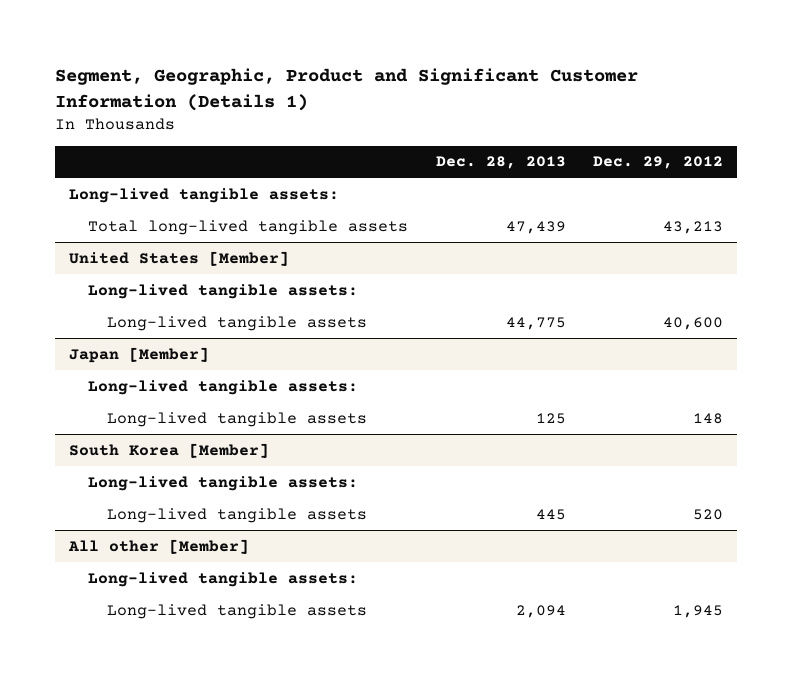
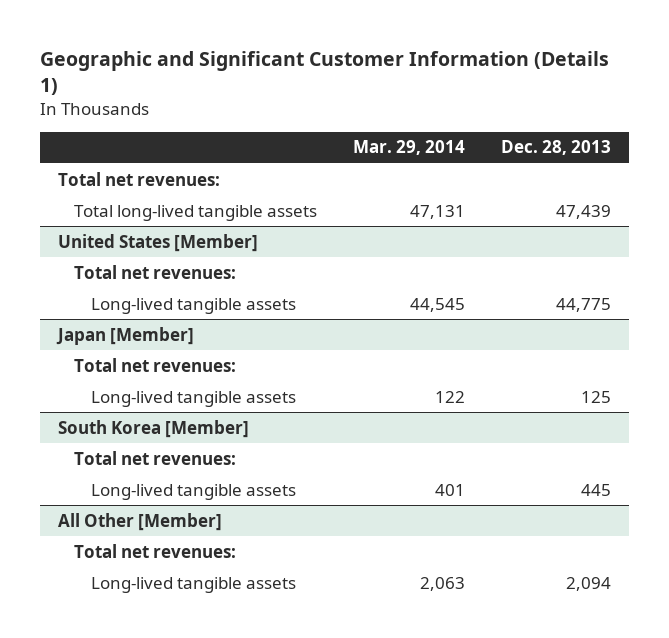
[55,67,639,111] Segment, Geographic, Product and Significant Customer Information (Details 1) -> [40,51,610,96] Geographic and Significant Customer Information (Details 1)
[593,156,724,170] Dec. 29, 2012 -> none
none -> [353,140,466,156] Mar. 29, 2014
[69,187,340,203] Long-lived tangible assets: -> [58,171,221,186] Total net revenues:
[88,283,359,299] Long-lived tangible assets: -> [74,264,237,279] Total net revenues:
[88,379,359,395] Long-lived tangible assets: -> [74,357,237,372] Total net revenues:
[88,475,359,491] Long-lived tangible assets: -> [74,450,237,465] Total net revenues:
[68,538,250,554] All other [Member] -> [58,512,223,531] All Other [Member]
[88,571,359,587] Long-lived tangible assets: -> [74,543,237,558] Total net revenues:

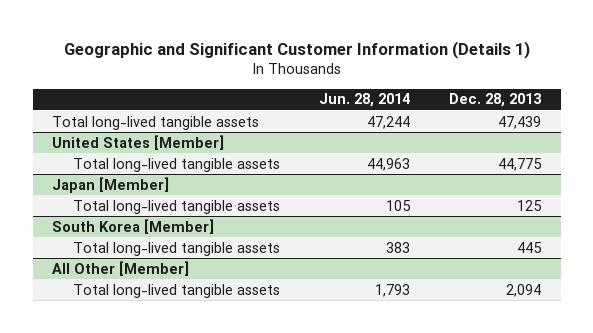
[353,140,466,156] Mar. 29, 2014 -> none
none -> [319,93,411,108] Jun. 28, 2014
[58,171,221,186] Total net revenues: -> none
[74,264,237,279] Total net revenues: -> none
[90,297,296,314] Long-lived tangible assets -> [73,157,281,172] Total long-lived tangible assets
[74,357,237,372] Total net revenues: -> none
[90,390,296,407] Long-lived tangible assets -> [73,199,281,214] Total long-lived tangible assets
[74,450,237,465] Total net revenues: -> none
[90,483,296,500] Long-lived tangible assets -> [73,241,281,256] Total long-lived tangible assets
[74,543,237,558] Total net revenues: -> none
[90,576,296,593] Long-lived tangible assets -> [73,283,281,298] Total long-lived tangible assets

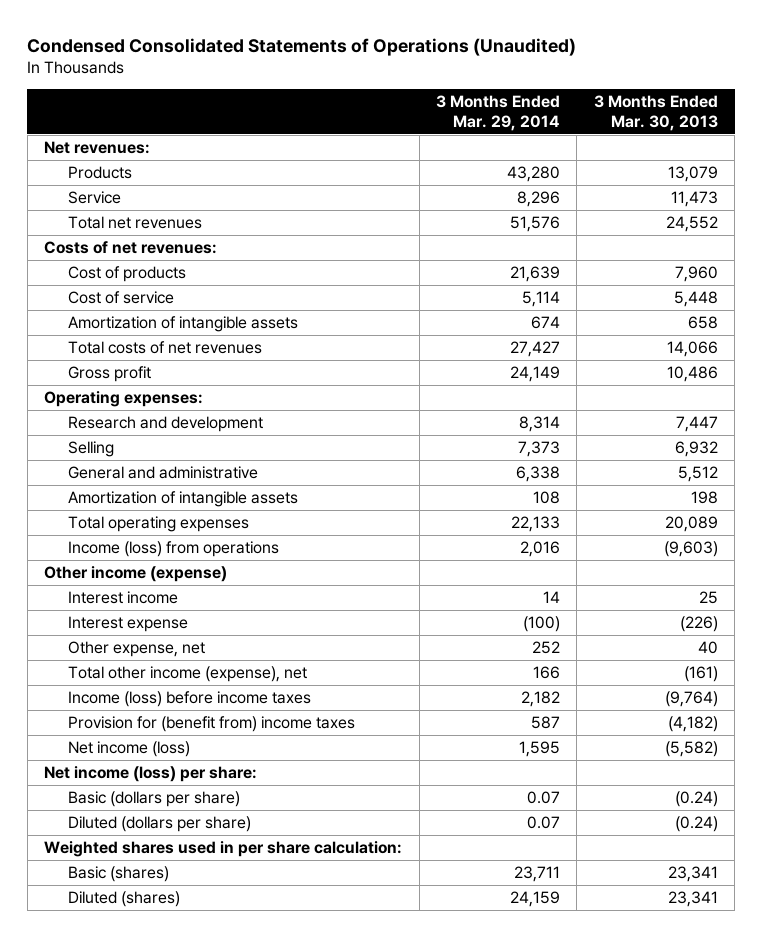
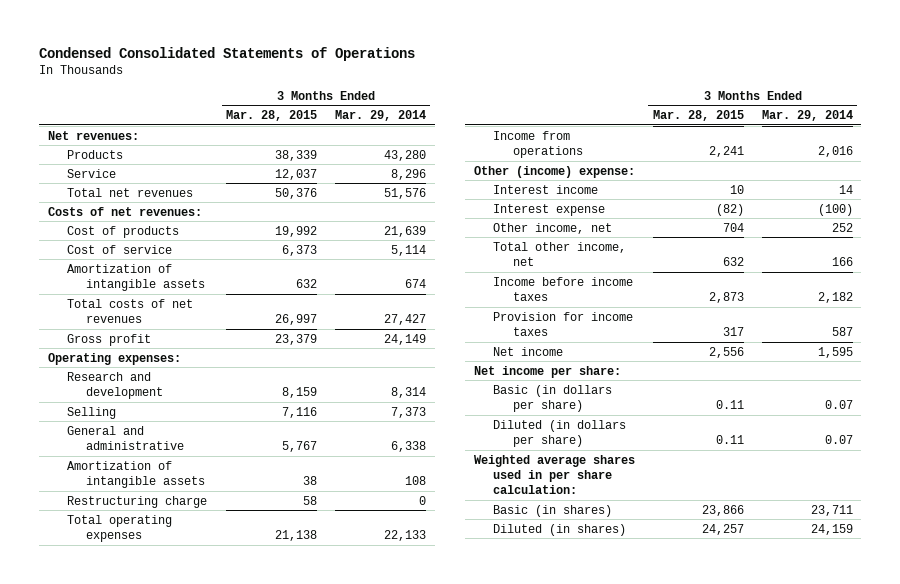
[27,37,577,56] Condensed Consolidated Statements of Operations (Unaudited) -> [38,46,415,61] Condensed Consolidated Statements of Operations
[593,95,718,131] 3 Months Ended Mar. 30, 2013 -> none
none -> [226,110,318,122] Mar. 28, 2015
none -> [66,495,207,508] Restructuring charge
[67,541,279,558] Income (loss) from operations -> [493,130,583,158] Income from operations
[44,566,228,583] Other income (expense) -> [474,165,636,178] Other (income) expense:
[67,641,205,658] Other expense, net -> [493,222,613,234] Other income, net
[67,666,307,683] Total other income (expense), net -> [493,241,627,266] Total other income, net
[67,691,311,708] Income (loss) before income taxes -> [493,276,634,301] Income before income taxes
[67,716,355,733] Provision for (benefit from) income taxes -> [493,311,634,336] Provision for income taxes
[67,741,190,758] Net income (loss) -> [493,346,564,356] Net income
[44,766,258,783] Net income (loss) per share: -> [474,365,622,378] Net income per share:
[67,791,240,808] Basic (dollars per share) -> [493,384,613,412] Basic (in dollars per share)
[67,816,251,833] Diluted (dollars per share) -> [493,419,627,447] Diluted (in dollars per share)
[44,841,403,858] Weighted shares used in per share calculation: -> [474,454,636,495] Weighted average shares used in per share calculation:
[67,866,169,883] Basic (shares) -> [493,504,613,517] Basic (in shares)
[67,891,180,908] Diluted (shares) -> [493,523,627,536] Diluted (in shares)

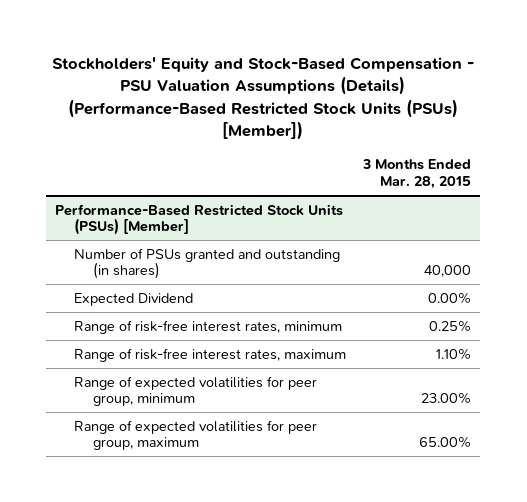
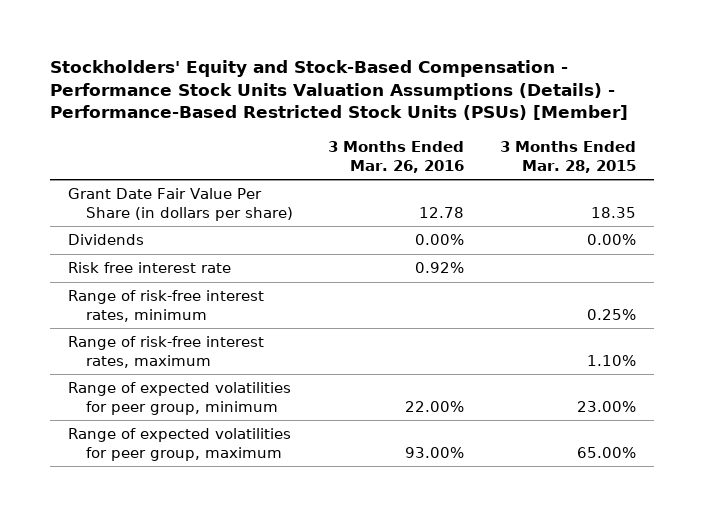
[52,56,475,141] Stockholders' Equity and Stock-Based Compensation - PSU Valuation Assumptions (Details) (Performance-Based Restricted Stock Units (PSUs) [Member]) -> [50,59,629,121] Stockholders' Equity and Stock-Based Compensation - Performance Stock Units Valuation Assumptions (Details) - Performance-Based Restricted Stock Units (PSUs) [Member]
none -> [328,141,465,173] 3 Months Ended Mar. 26, 2016
[55,203,344,236] Performance-Based Restricted Stock Units (PSUs) [Member] -> none
[74,247,341,280] Number of PSUs granted and outstanding (in shares) -> none
none -> [67,188,293,221] Grant Date Fair Value Per Share (in dollars per share)
[74,292,194,306] Expected Dividend -> [67,234,144,246] Dividends
none -> [67,262,231,274] Risk free interest rate

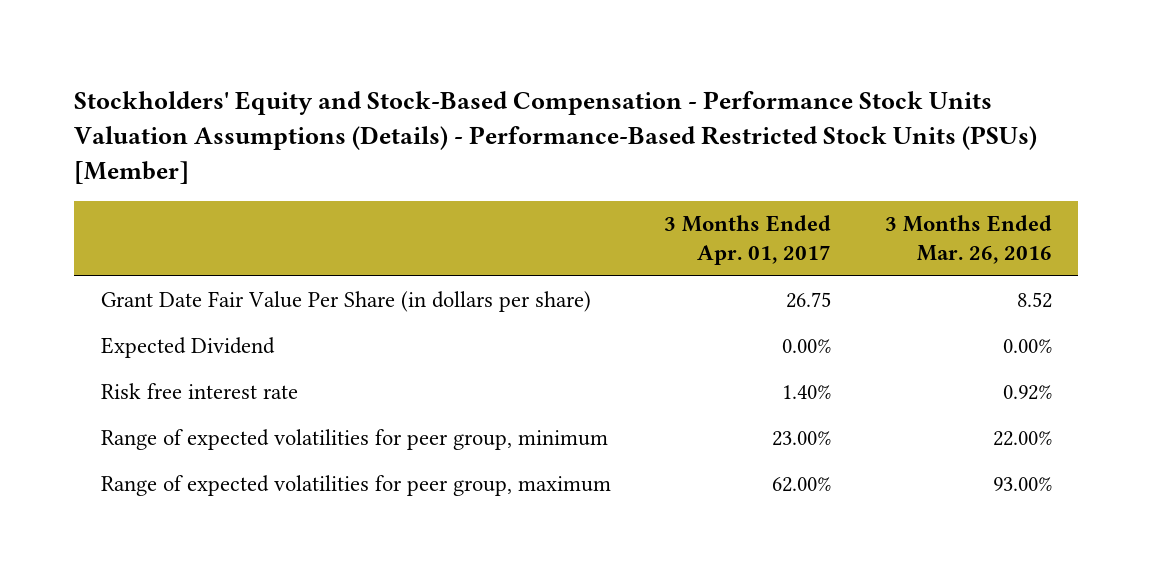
[499,141,636,173] 3 Months Ended Mar. 28, 2015 -> none
none -> [664,215,832,266] 3 Months Ended Apr. 01, 2017
[419,206,465,218] 12.78 -> [1016,292,1052,309] 8.52
[67,234,144,246] Dividends -> [101,337,276,359] Expected Dividend
[67,290,264,322] Range of risk-free interest rates, minimum -> none
[67,336,264,368] Range of risk-free interest rates, maximum -> none

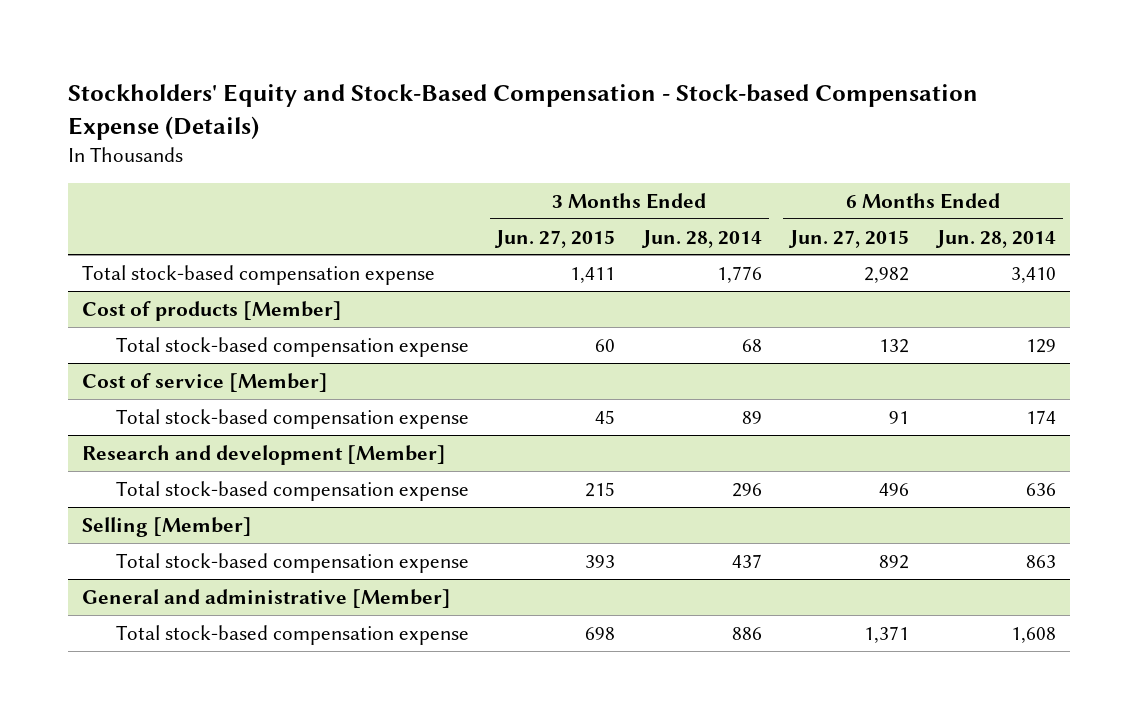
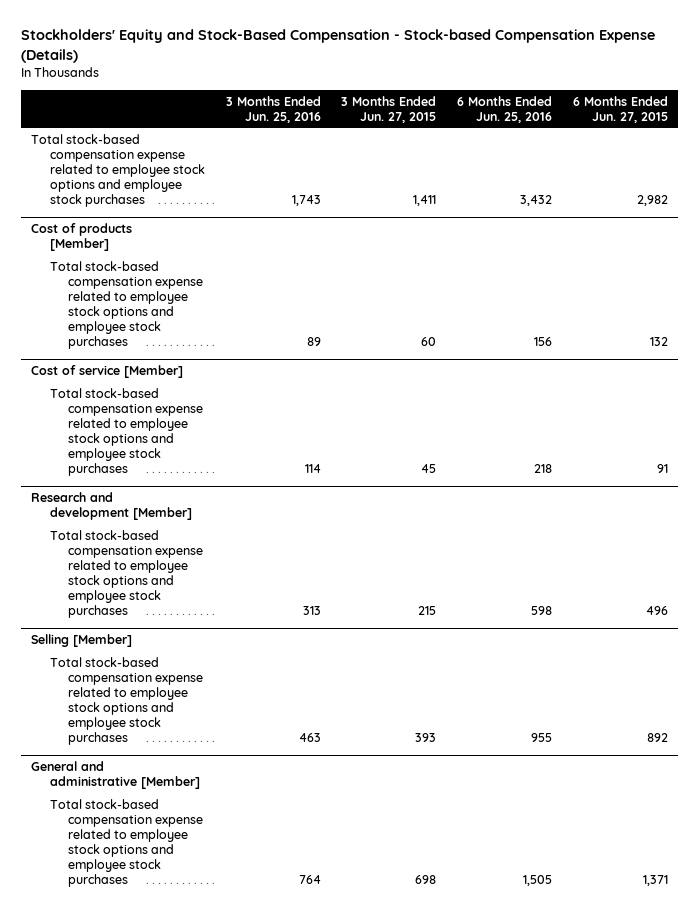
[641,229,763,248] Jun. 28, 2014 -> none
[934,229,1056,248] Jun. 28, 2014 -> none
none -> [225,95,321,123] 3 Months Ended Jun. 25, 2016
none -> [457,95,553,123] 6 Months Ended Jun. 25, 2016
[82,264,436,285] Total stock-based compensation expense -> [31,133,205,207] Total stock-based compensation expense related to employee stock options and employee stock purchases
[115,336,469,357] Total stock-based compensation expense -> [49,260,204,349] Total stock-based compensation expense related to employee stock options and employee stock purchases
[115,408,469,429] Total stock-based compensation expense -> [49,387,204,476] Total stock-based compensation expense related to employee stock options and employee stock purchases
[115,480,469,501] Total stock-based compensation expense -> [49,529,204,618] Total stock-based compensation expense related to employee stock options and employee stock purchases
[115,552,469,573] Total stock-based compensation expense -> [49,656,204,745] Total stock-based compensation expense related to employee stock options and employee stock purchases
[115,624,469,645] Total stock-based compensation expense -> [49,798,204,887] Total stock-based compensation expense related to employee stock options and employee stock purchases

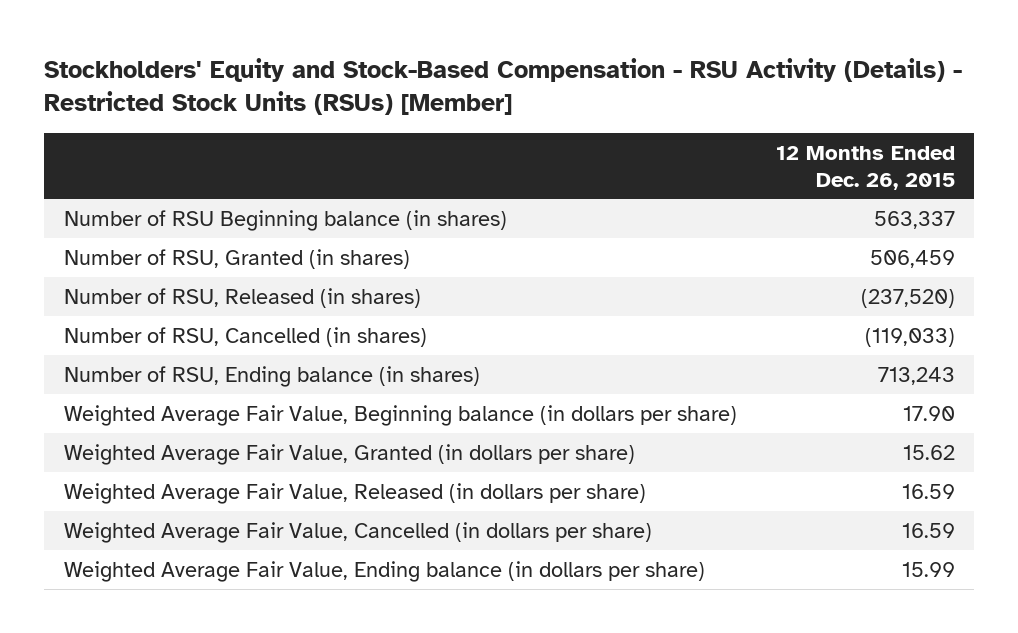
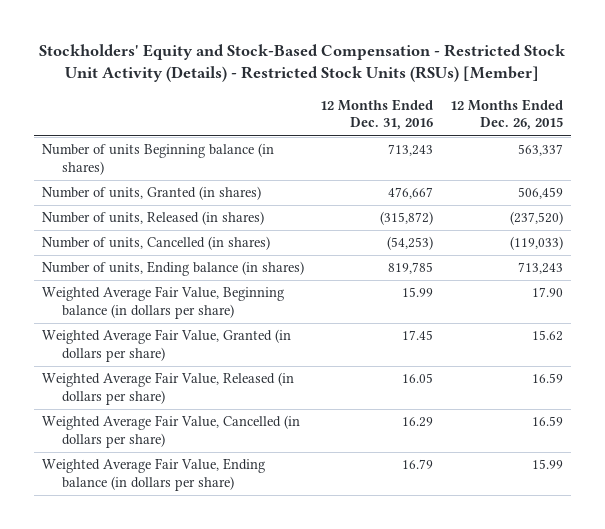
[43,57,962,116] Stockholders' Equity and Stock-Based Compensation - RSU Activity (Details) - Restricted Stock Units (RSUs) [Member] -> [39,44,566,83] Stockholders' Equity and Stock-Based Compensation - Restricted Stock Unit Activity (Details) - Restricted Stock Units (RSUs) [Member]
none -> [320,98,434,131] 12 Months Ended Dec. 31, 2016
[63,209,507,231] Number of RSU Beginning balance (in shares) -> [42,143,275,175] Number of units Beginning balance (in shares)
[63,248,410,269] Number of RSU, Granted (in shares) -> [42,186,262,201] Number of units, Granted (in shares)
[63,287,421,308] Number of RSU, Released (in shares) -> [42,211,265,226] Number of units, Released (in shares)
[63,326,427,347] Number of RSU, Cancelled (in shares) -> [42,236,271,251] Number of units, Cancelled (in shares)
[63,365,480,387] Number of RSU, Ending balance (in shares) -> [42,261,305,277] Number of units, Ending balance (in shares)

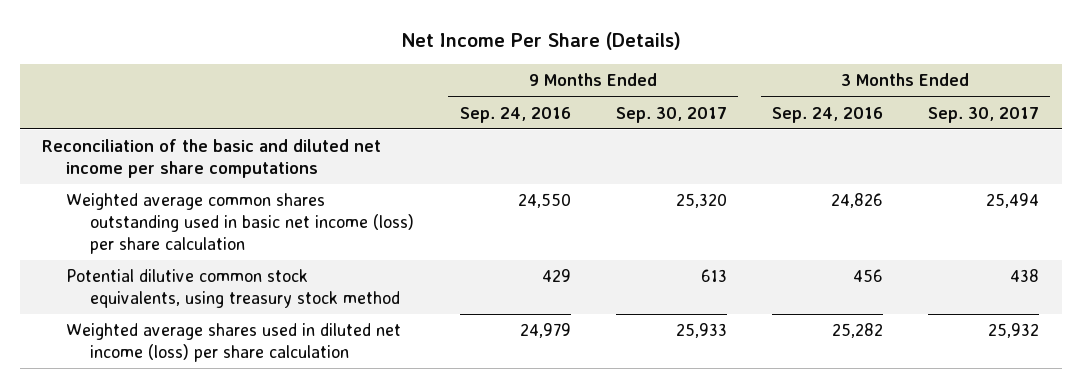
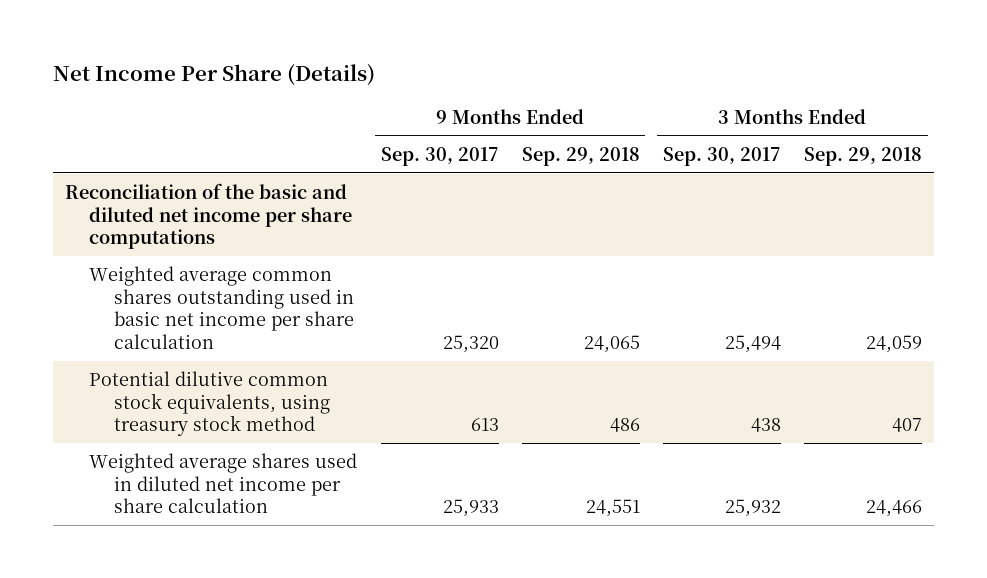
[459,106,571,123] Sep. 24, 2016 -> none
[771,106,883,123] Sep. 24, 2016 -> none
none -> [521,146,640,166] Sep. 29, 2018
none -> [804,146,923,166] Sep. 29, 2018
[66,193,415,255] Weighted average common shares outstanding used in basic net income (loss) per share calculation -> [89,266,354,349] Weighted average common shares outstanding used in basic net income per share calculation
[66,323,402,363] Weighted average shares used in diluted net income (loss) per share calculation -> [89,453,358,514] Weighted average shares used in diluted net income per share calculation

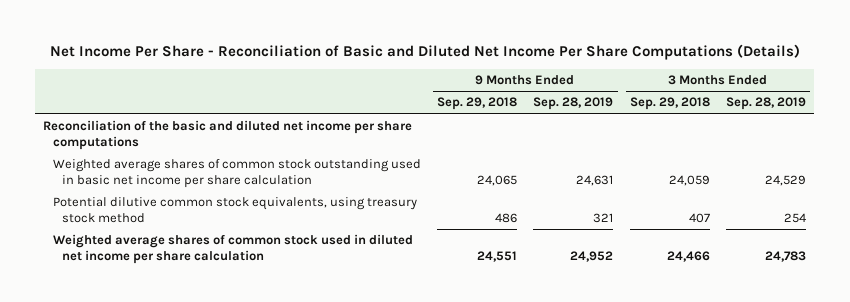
[53,64,376,87] Net Income Per Share (Details) -> [49,43,800,60] Net Income Per Share - Reconciliation of Basic and Diluted Net Income Per Share Computations (Details)
[380,146,499,166] Sep. 30, 2017 -> none
[662,146,781,166] Sep. 30, 2017 -> none
none -> [533,97,614,111] Sep. 28, 2019
none -> [726,97,807,111] Sep. 28, 2019
[89,266,354,349] Weighted average common shares outstanding used in basic net income per share calculation -> [52,159,421,188] Weighted average shares of common stock outstanding used in basic net income per share calculation
[89,453,358,514] Weighted average shares used in diluted net income per share calculation -> [52,234,413,264] Weighted average shares of common stock used in diluted net income per share calculation

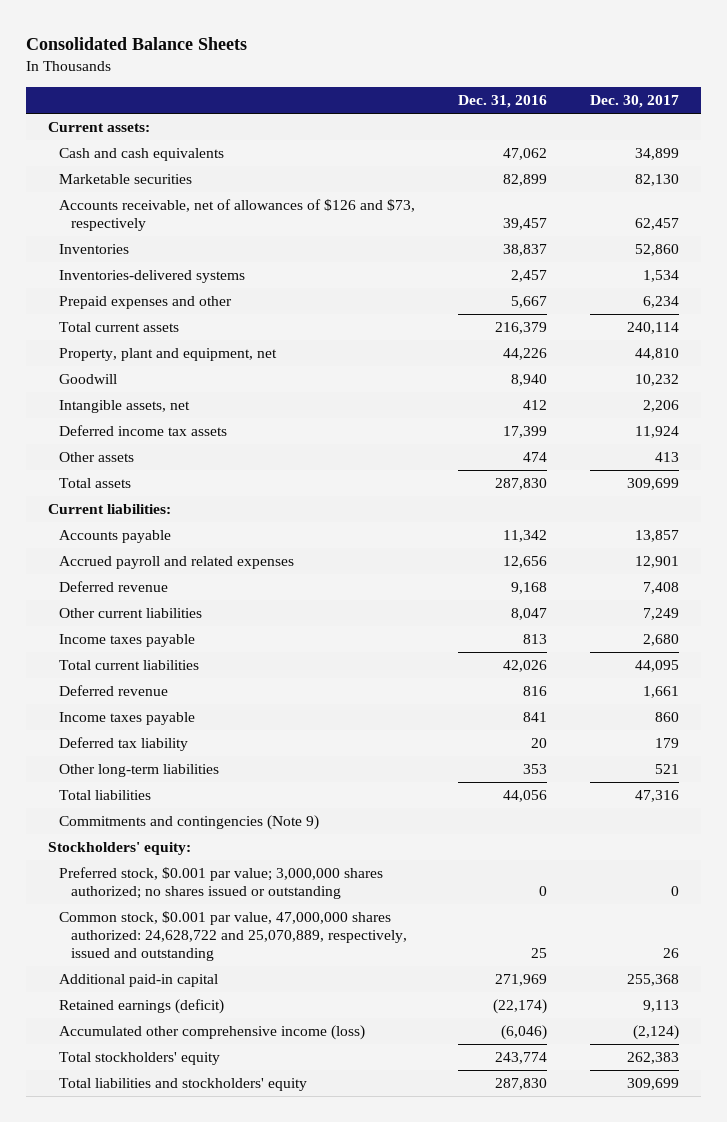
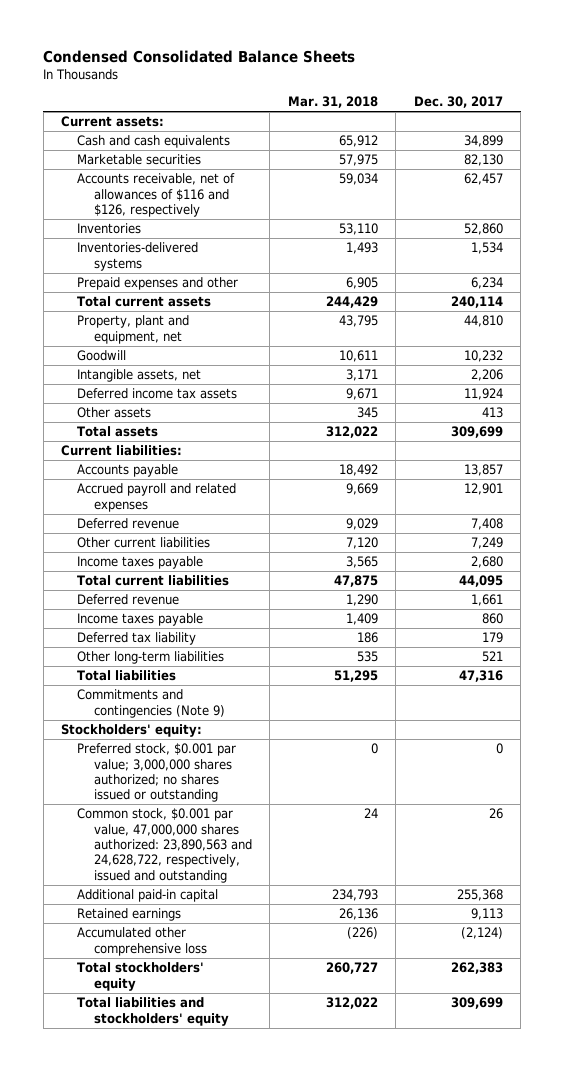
[26,37,248,51] Consolidated Balance Sheets -> [43,50,356,64] Condensed Consolidated Balance Sheets
[458,94,548,108] Dec. 31, 2016 -> none
none -> [287,96,378,109] Mar. 31, 2018
[59,199,416,232] Accounts receivable, net of allowances of $126 and $73, respectively -> [77,173,236,217] Accounts receivable, net of allowances of $116 and $126, respectively
[59,911,408,962] Common stock, $0.001 par value, 47,000,000 shares authorized: 24,628,722 and 25,070,889, respectively, issued and outstanding -> [77,808,252,883] Common stock, $0.001 par value, 47,000,000 shares authorized: 23,890,563 and 24,628,722, respectively, issued and outstanding
[59,999,225,1015] Retained earnings (deficit) -> [77,908,182,922] Retained earnings
[59,1025,366,1041] Accumulated other comprehensive income (loss) -> [77,927,207,956] Accumulated other comprehensive loss

